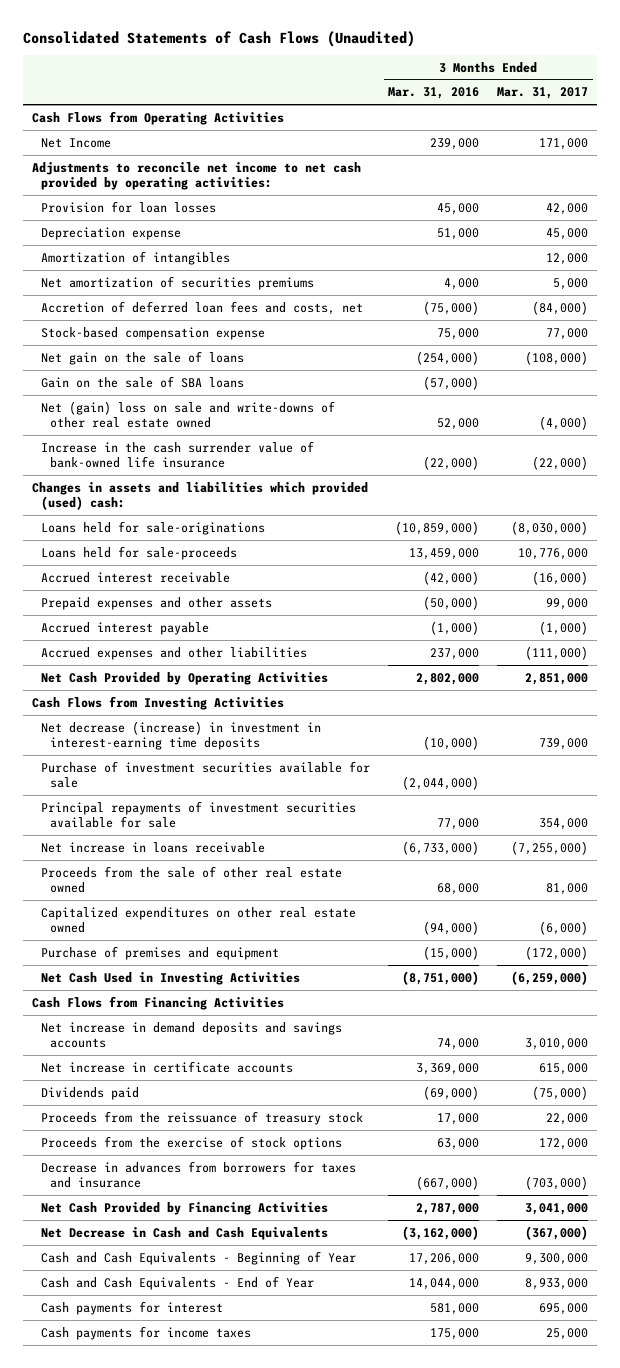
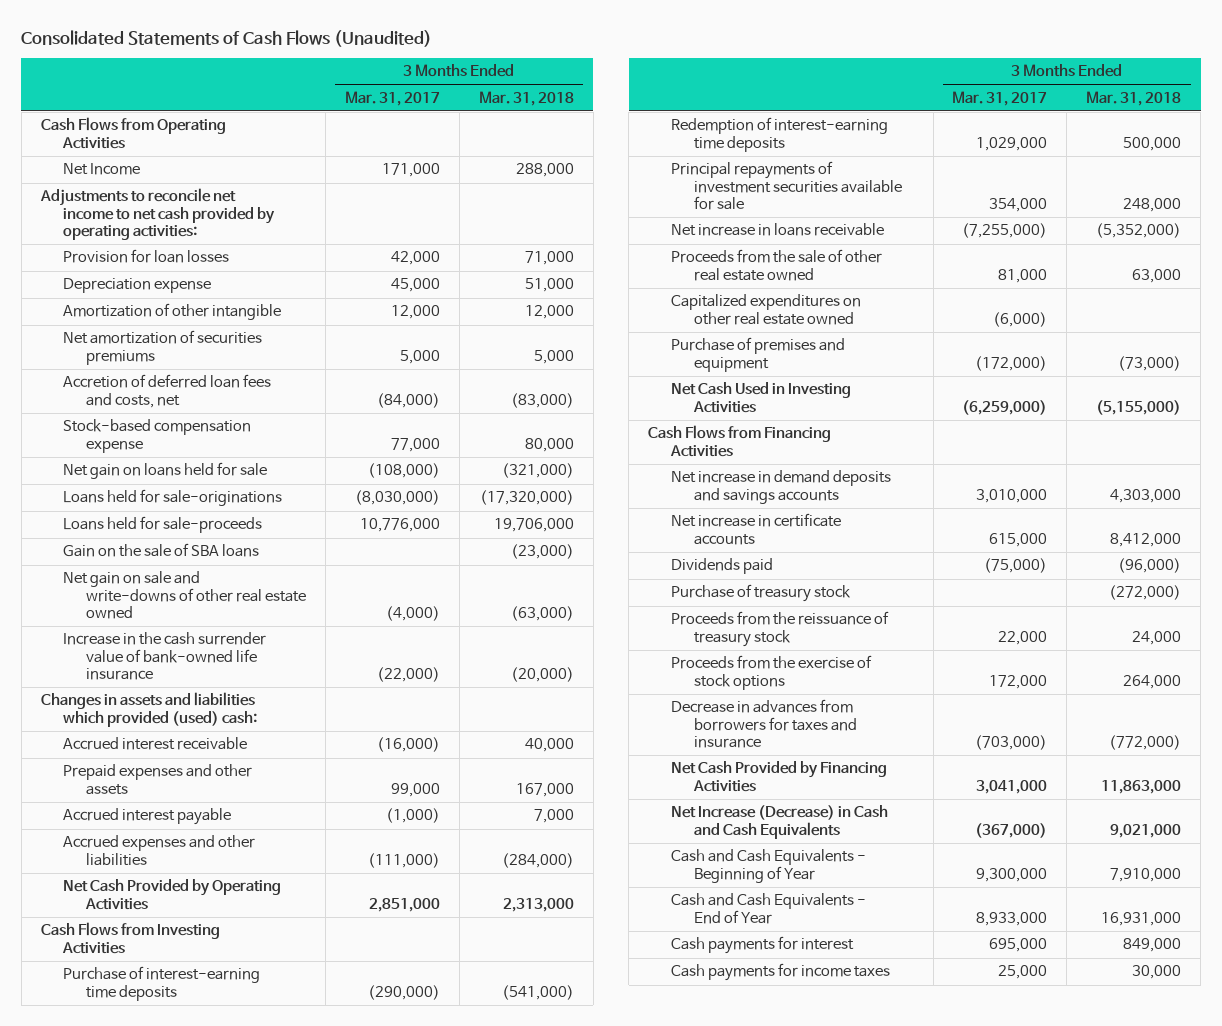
[388,87,480,100] Mar. 31, 2016 -> none
none -> [478,90,574,106] Mar. 31, 2018
[41,250,231,265] Amortization of intangibles -> [63,303,282,321] Amortization of other intangible
[41,350,245,365] Net gain on the sale of loans -> [63,462,268,480] Net gain on loans held for sale
[41,520,266,535] Loans held for sale-originations -> [63,489,283,507] Loans held for sale-originations
[41,545,238,560] Loans held for sale-proceeds -> [63,516,263,534] Loans held for sale-proceeds
[41,400,336,429] Net (gain) loss on sale and write-downs of other real estate owned -> [63,571,307,620] Net gain on sale and write-downs of other real estate owned
[41,720,322,751] Net decrease (increase) in investment in interest-earning time deposits -> none
[41,760,371,789] Purchase of investment securities available for sale -> none
none -> [63,966,261,1001] Purchase of interest-earning time deposits
none -> [670,117,888,152] Redemption of interest-earning time deposits
none -> [670,584,851,603] Purchase of treasury stock
[41,1226,329,1240] Net Decrease in Cash and Cash Equivalents -> [670,805,888,839] Net Increase (Decrease) in Cash and Cash Equivalents

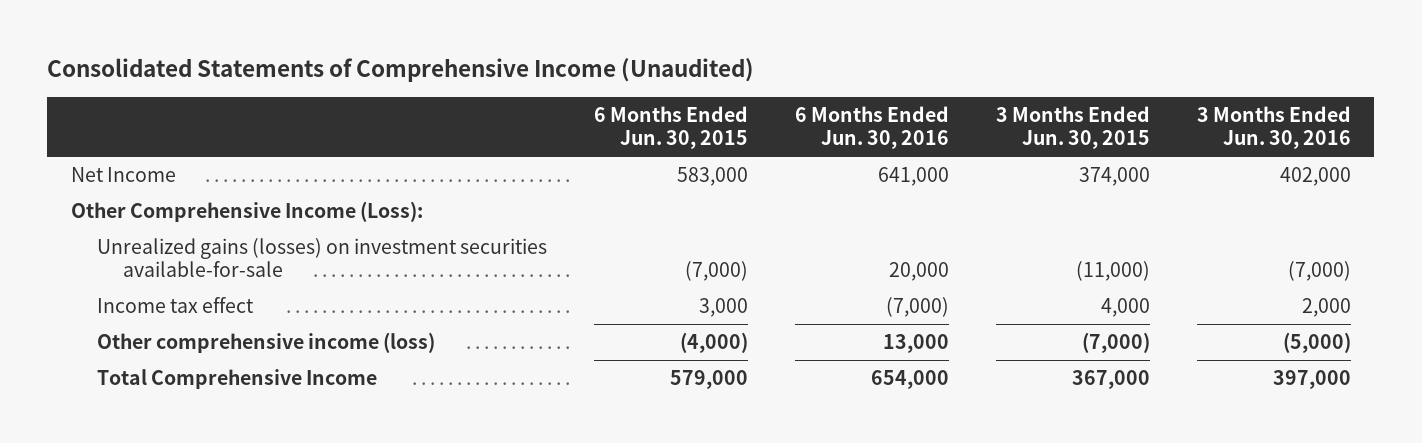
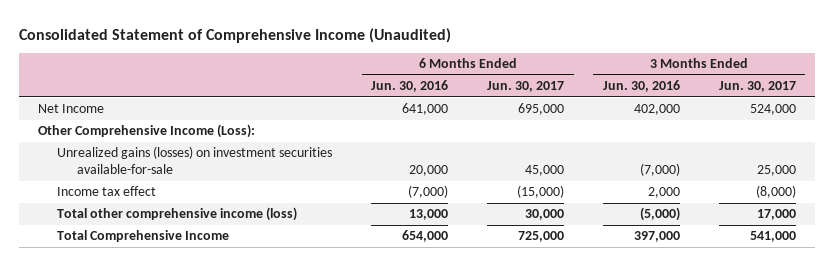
[47,58,755,83] Consolidated Statements of Comprehensive Income (Unaudited) -> [18,27,451,43] Consolidated Statement of Comprehensive Income (Unaudited)
[593,105,748,150] 6 Months Ended Jun. 30, 2015 -> none
[995,105,1150,150] 3 Months Ended Jun. 30, 2015 -> none
none -> [487,81,565,93] Jun. 30, 2017
none -> [718,81,796,93] Jun. 30, 2017
[96,331,435,353] Other comprehensive income (loss) -> [57,207,298,222] Total other comprehensive income (loss)

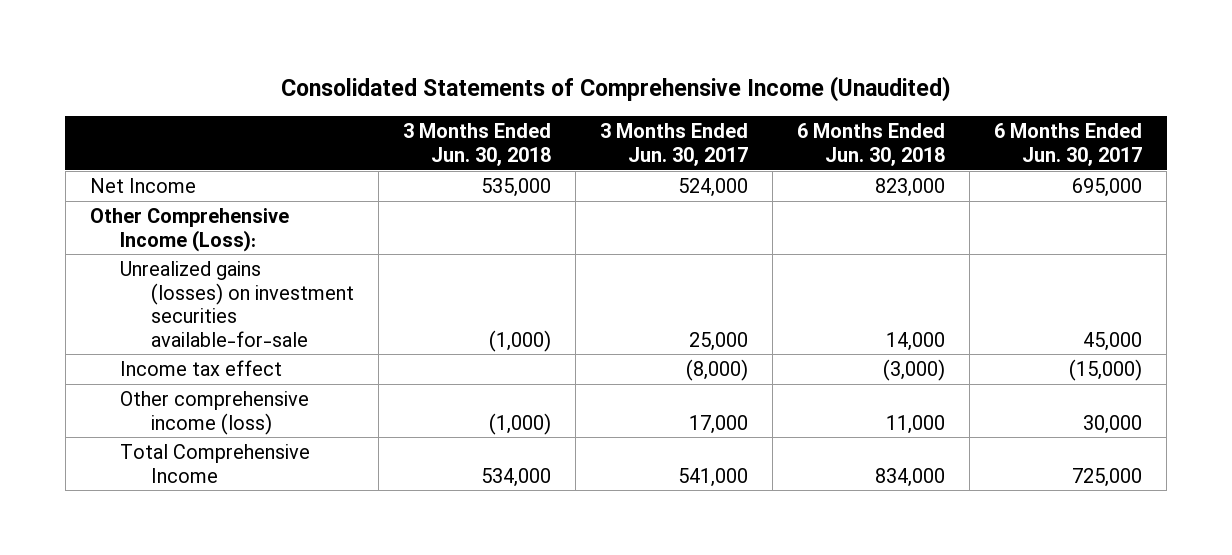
[18,27,451,43] Consolidated Statement of Comprehensive Income (Unaudited) -> [280,76,951,103] Consolidated Statements of Comprehensive Income (Unaudited)
[371,80,449,93] Jun. 30, 2016 -> none
[602,80,680,93] Jun. 30, 2016 -> none
none -> [402,123,551,166] 3 Months Ended Jun. 30, 2018
none -> [796,123,945,166] 6 Months Ended Jun. 30, 2018
[57,207,298,222] Total other comprehensive income (loss) -> [120,391,310,435] Other comprehensive income (loss)

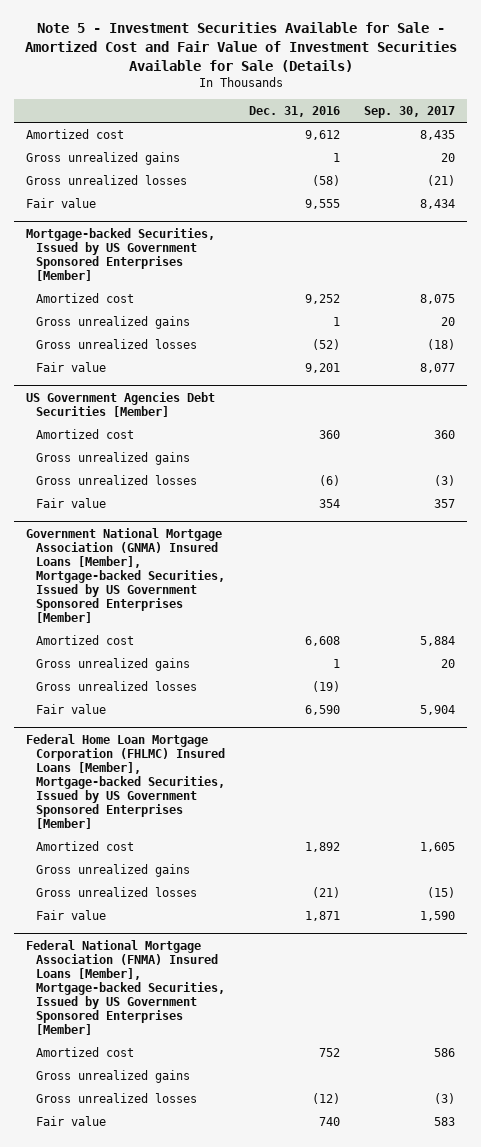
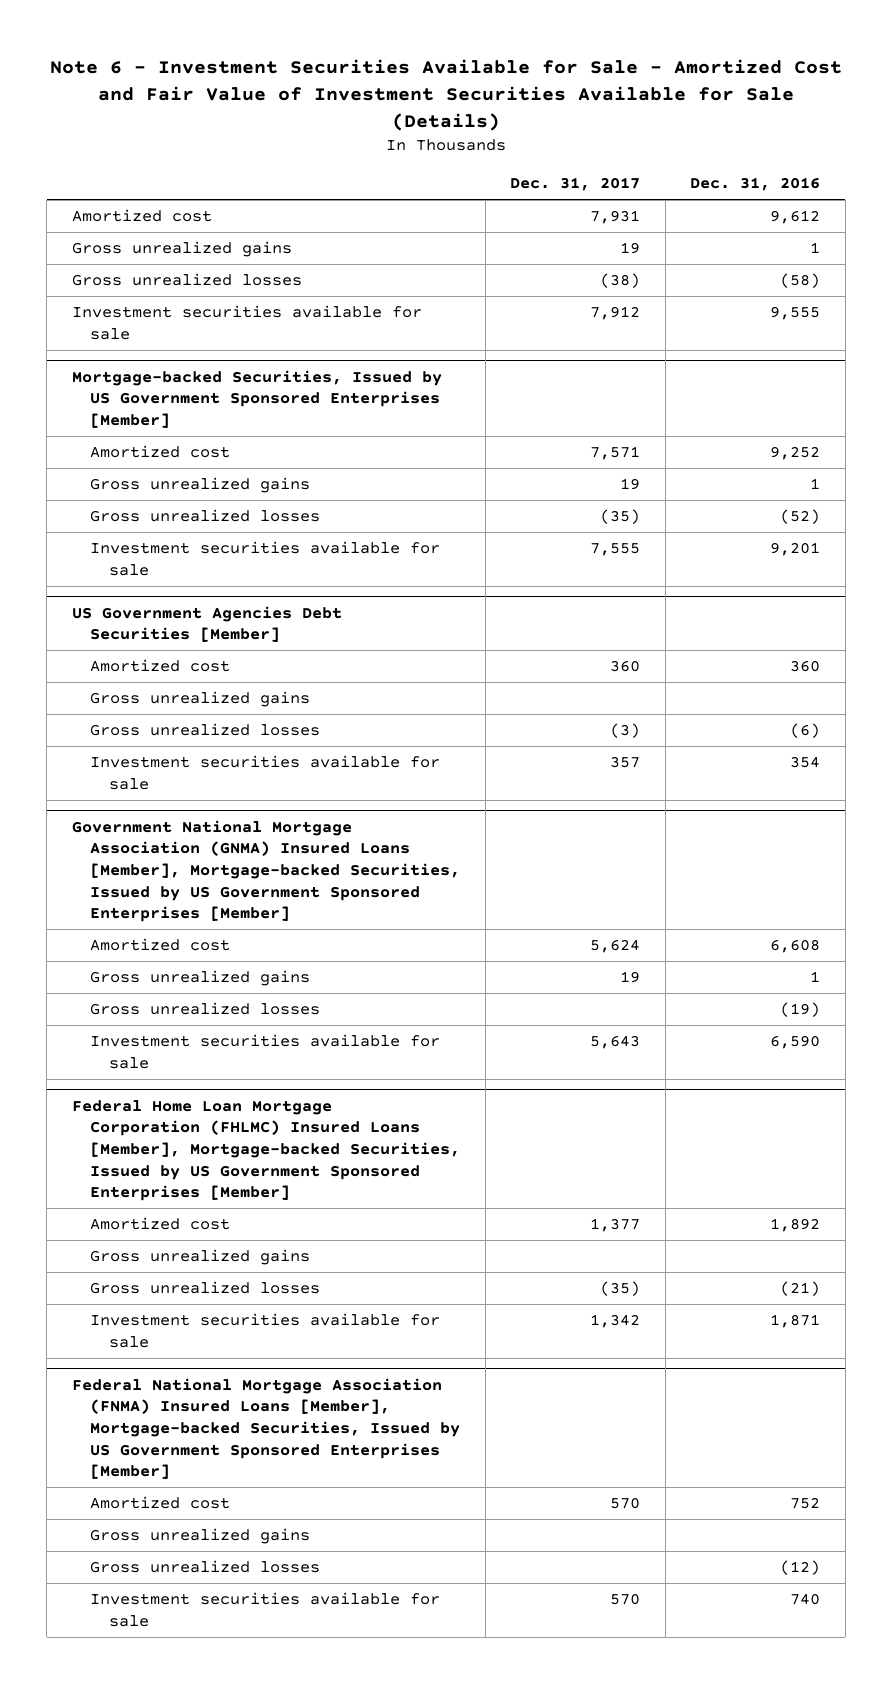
[24,22,457,72] Note 5 - Investment Securities Available for Sale - Amortized Cost and Fair Value of Investment Securities Available for Sale (Details) -> [49,59,842,131] Note 6 - Investment Securities Available for Sale - Amortized Cost and Fair Value of Investment Securities Available for Sale (Details)
[364,106,456,119] Sep. 30, 2017 -> none
none -> [510,177,641,192] Dec. 31, 2017
[26,198,97,209] Fair value -> [71,305,422,340] Investment securities available for sale
[35,362,106,373] Fair value -> [90,541,441,576] Investment securities available for sale
[35,498,106,509] Fair value -> [90,755,441,790] Investment securities available for sale
[35,704,106,715] Fair value -> [90,1034,441,1069] Investment securities available for sale
[35,910,106,921] Fair value -> [90,1313,441,1348] Investment securities available for sale
[35,1116,106,1127] Fair value -> [90,1592,441,1627] Investment securities available for sale

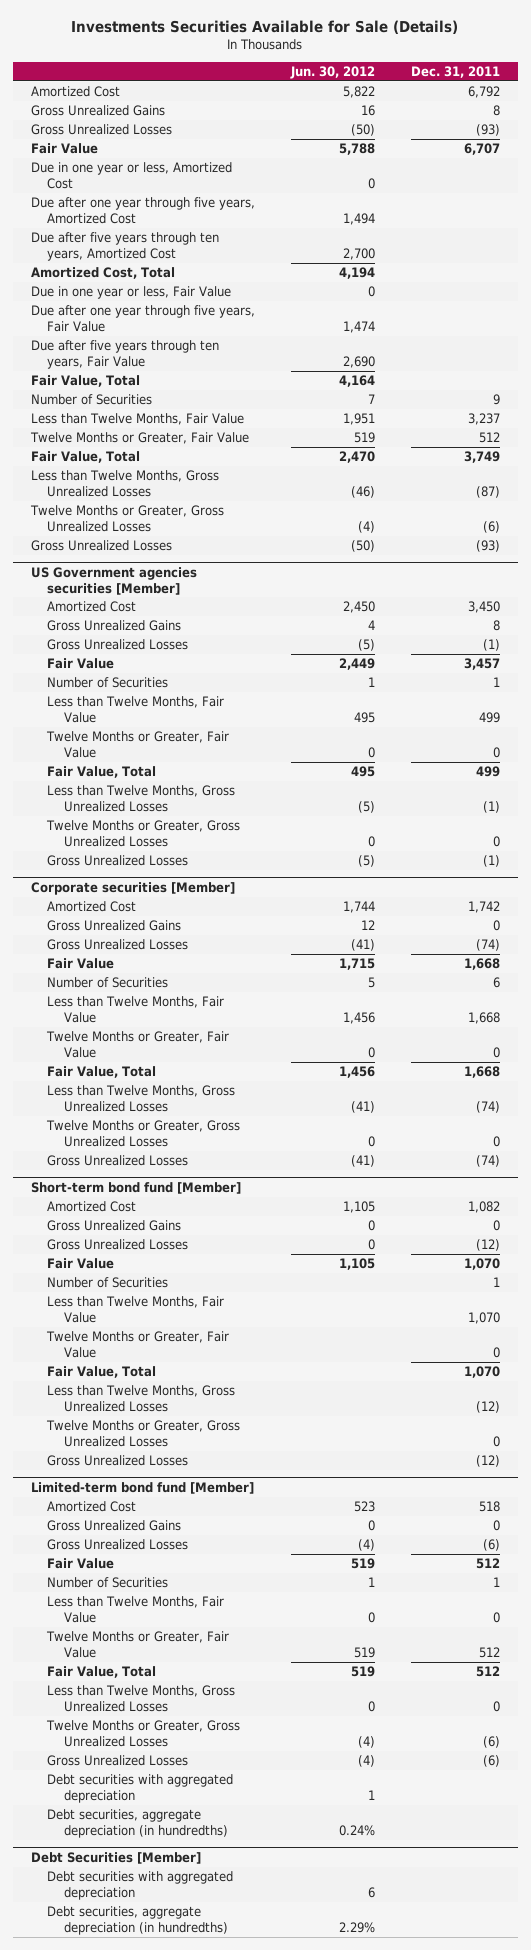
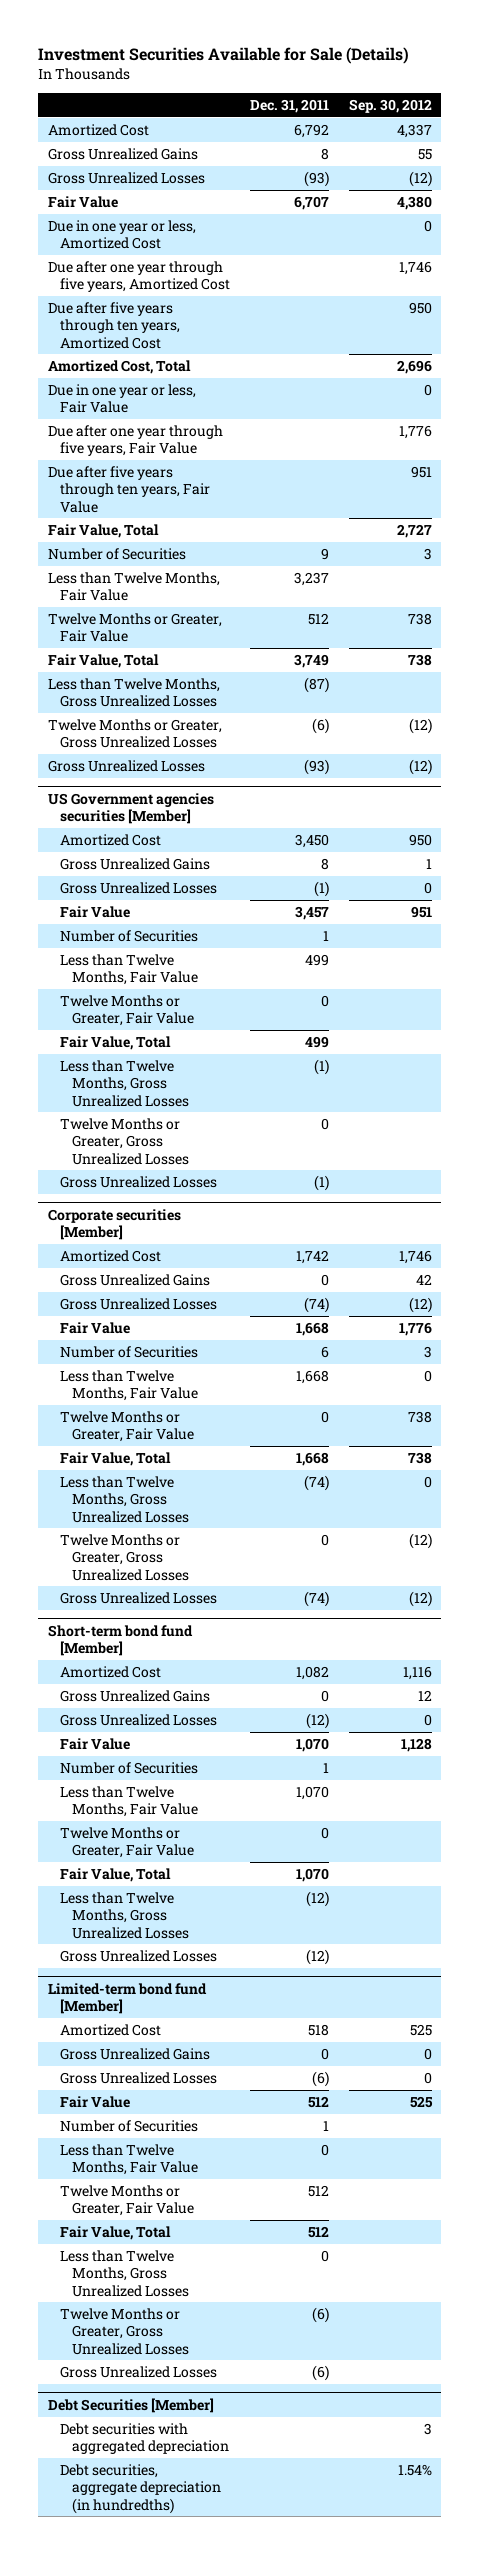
[71,20,459,35] Investments Securities Available for Sale (Details) -> [38,46,410,64] Investment Securities Available for Sale (Details)
[289,65,375,79] Jun. 30, 2012 -> none
none -> [348,98,432,113] Sep. 30, 2012
[46,1420,241,1447] Twelve Months or Greater, Gross Unrealized Losses -> none
[47,1774,234,1803] Debt securities with aggregated depreciation -> none
[47,1809,229,1838] Debt securities, aggregate depreciation (in hundredths) -> none

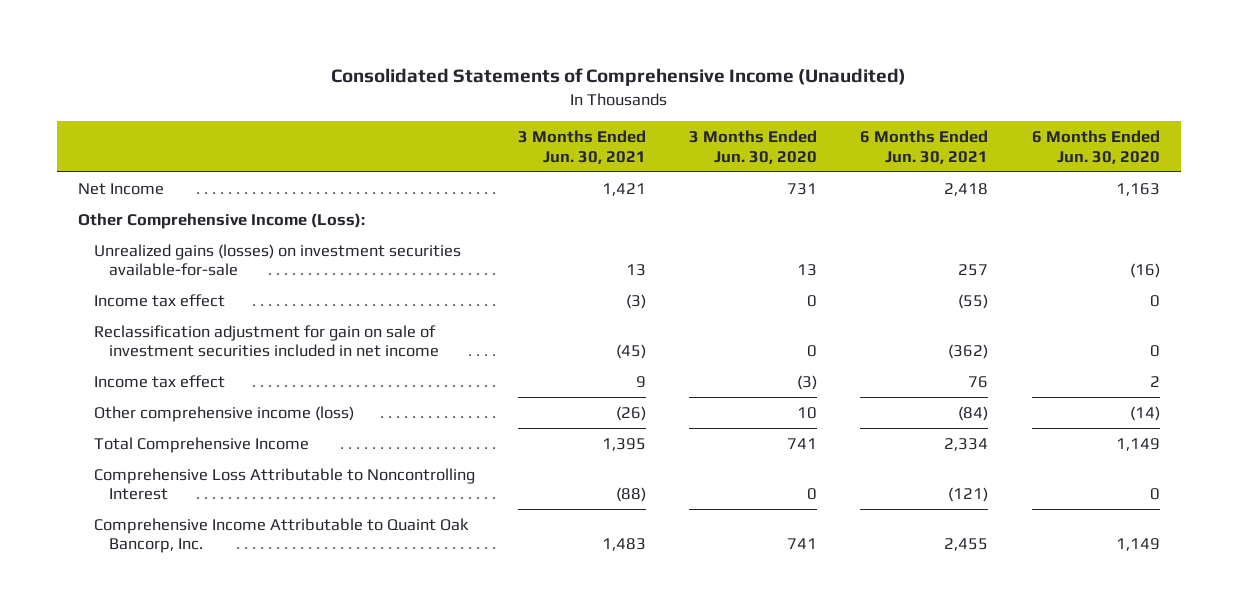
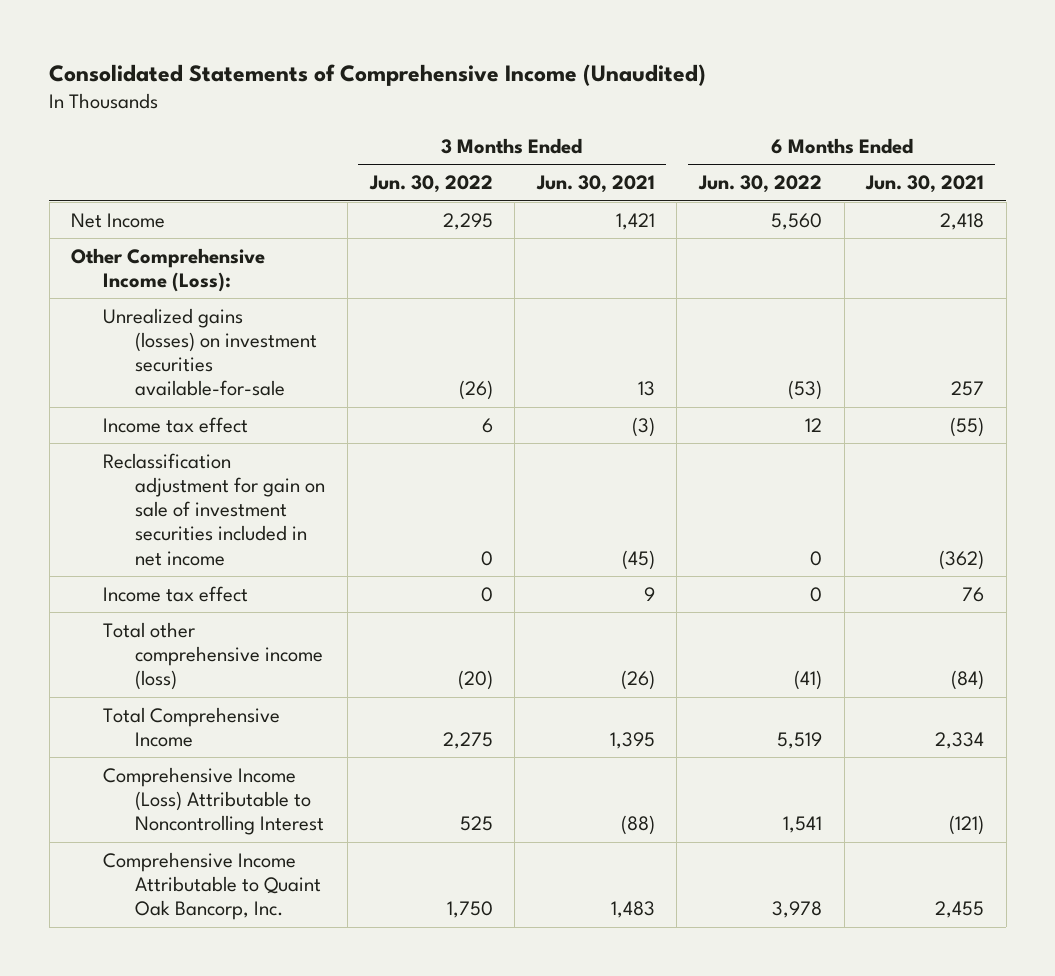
[689,130,818,164] 3 Months Ended Jun. 30, 2020 -> none
[1031,130,1160,164] 6 Months Ended Jun. 30, 2020 -> none
none -> [368,175,493,194] Jun. 30, 2022
none -> [697,175,822,194] Jun. 30, 2022
[93,405,354,422] Other comprehensive income (loss) -> [103,621,324,691] Total other comprehensive income (loss)
[93,467,475,501] Comprehensive Loss Attributable to Noncontrolling Interest -> [103,766,325,836] Comprehensive Income (Loss) Attributable to Noncontrolling Interest

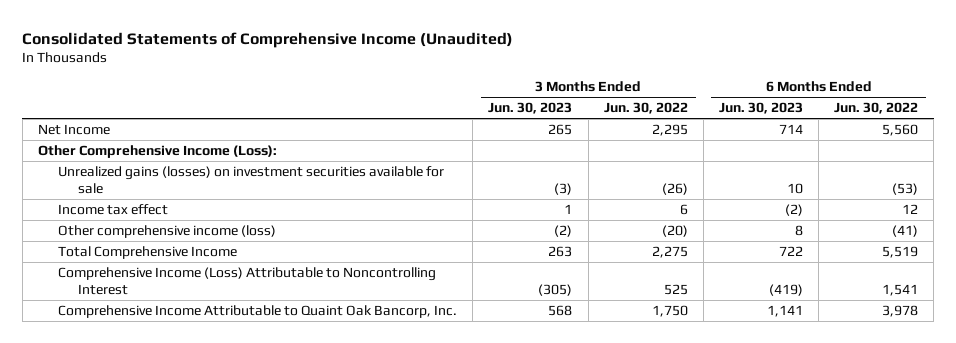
[535,175,655,194] Jun. 30, 2021 -> none
[865,175,985,194] Jun. 30, 2021 -> none
none -> [488,102,573,115] Jun. 30, 2023
none -> [719,102,804,115] Jun. 30, 2023
[103,307,318,397] Unrealized gains (losses) on investment securities available-for-sale -> [58,166,445,195] Unrealized gains (losses) on investment securities available for sale
[103,452,326,566] Reclassification adjustment for gain on sale of investment securities included in net income -> none
[103,585,249,602] Income tax effect -> none
[103,621,324,691] Total other comprehensive income (loss) -> [58,225,277,239] Other comprehensive income (loss)

